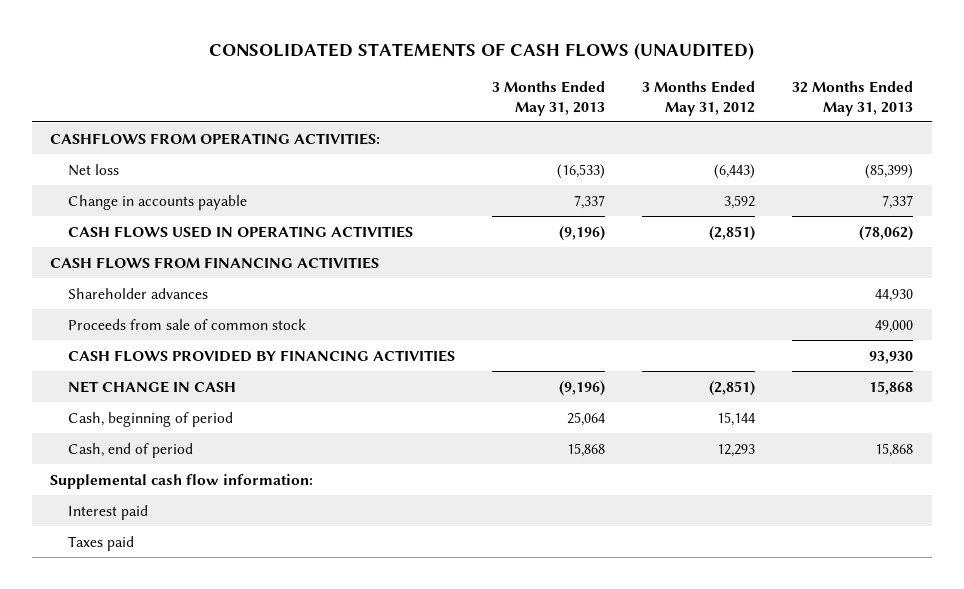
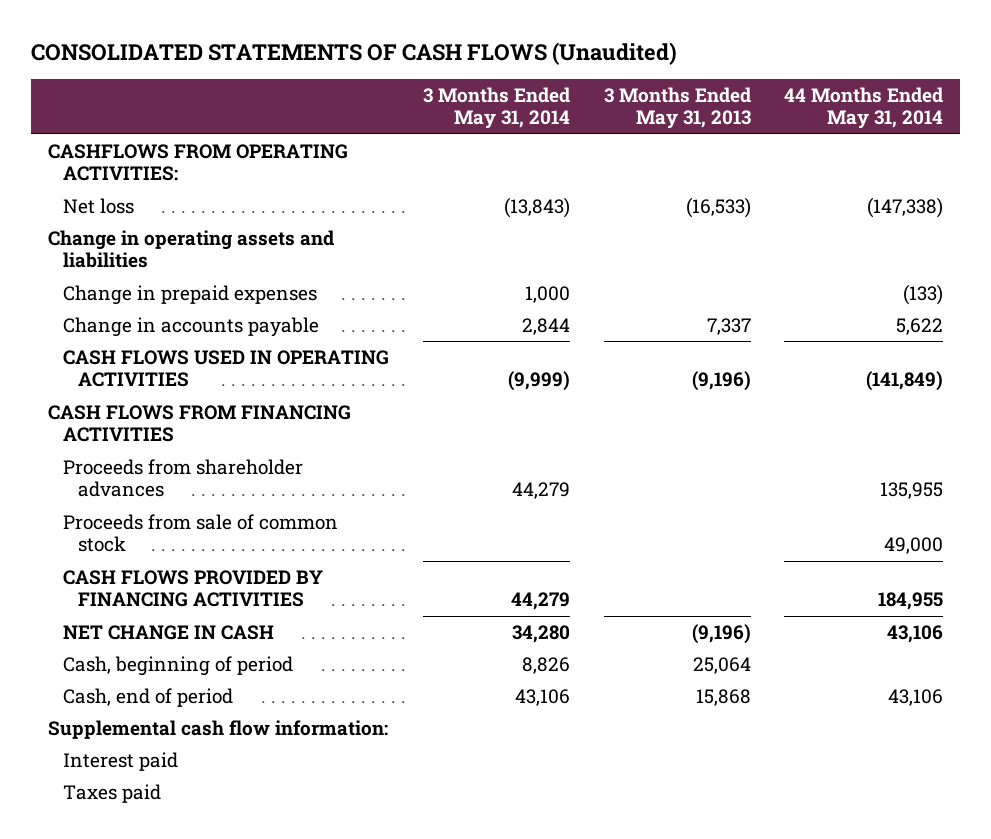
[208,43,754,61] CONSOLIDATED STATEMENTS OF CASH FLOWS (UNAUDITED) -> [30,42,677,66] CONSOLIDATED STATEMENTS OF CASH FLOWS (Unaudited)
[642,81,756,116] 3 Months Ended May 31, 2012 -> none
[792,81,914,116] 32 Months Ended May 31, 2013 -> none
none -> [422,87,570,130] 3 Months Ended May 31, 2014
none -> [784,87,944,130] 44 Months Ended May 31, 2014
none -> [47,230,334,269] Change in operating assets and liabilities
none -> [62,285,317,306] Change in prepaid expenses
[67,287,208,299] Shareholder advances -> [62,459,303,498] Proceeds from shareholder advances

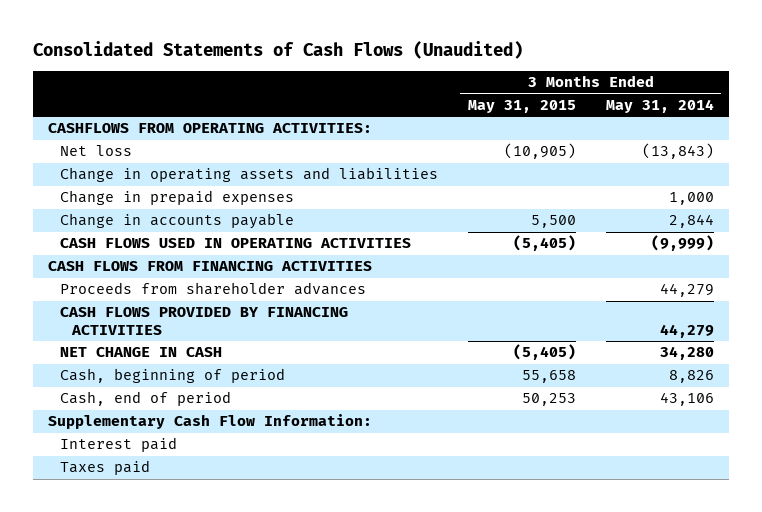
[30,42,677,66] CONSOLIDATED STATEMENTS OF CASH FLOWS (Unaudited) -> [33,41,524,60] Consolidated Statements of Cash Flows (Unaudited)
[603,87,751,130] 3 Months Ended May 31, 2013 -> none
[784,87,944,130] 44 Months Ended May 31, 2014 -> none
none -> [467,99,576,113] May 31, 2015
[62,514,338,553] Proceeds from sale of common stock -> none
[47,720,388,740] Supplemental cash flow information: -> [48,414,373,430] Supplementary Cash Flow Information:

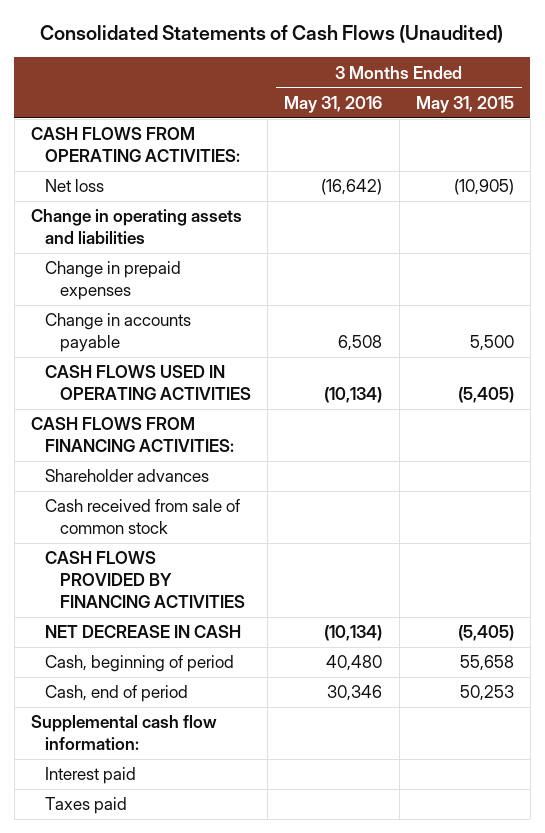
[605,98,714,113] May 31, 2014 -> none
none -> [284,96,383,114] May 31, 2016
[48,123,373,134] CASHFLOWS FROM OPERATING ACTIVITIES: -> [30,127,241,163] CASH FLOWS FROM OPERATING ACTIVITIES:
[48,261,373,272] CASH FLOWS FROM FINANCING ACTIVITIES -> [30,417,235,453] CASH FLOWS FROM FINANCING ACTIVITIES:
[60,282,367,296] Proceeds from shareholder advances -> [45,469,210,483] Shareholder advances
none -> [45,499,241,535] Cash received from sale of common stock
[60,347,223,358] NET CHANGE IN CASH -> [45,625,242,639] NET DECREASE IN CASH
[48,414,373,430] Supplementary Cash Flow Information: -> [30,715,217,751] Supplemental cash flow information:

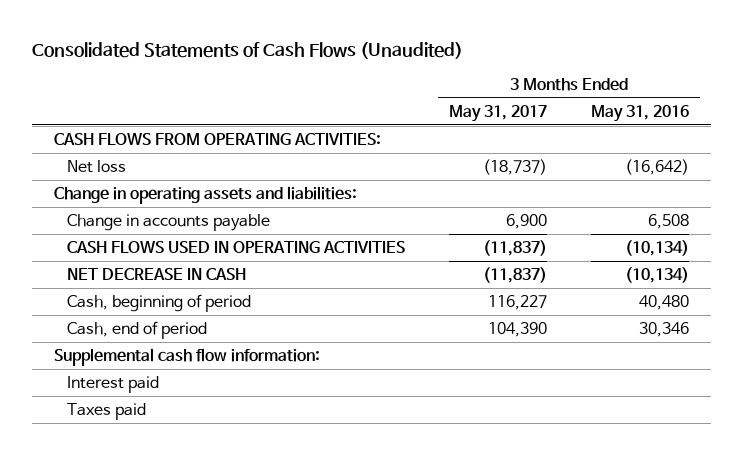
[415,96,514,114] May 31, 2015 -> none
none -> [448,104,547,122] May 31, 2017
[45,261,182,301] Change in prepaid expenses -> none
[30,209,242,245] Change in operating assets and liabilities -> [54,185,358,204] Change in operating assets and liabilities:
[30,417,235,453] CASH FLOWS FROM FINANCING ACTIVITIES: -> none
[45,469,210,483] Shareholder advances -> none
[45,499,241,535] Cash received from sale of common stock -> none
[45,551,246,609] CASH FLOWS PROVIDED BY FINANCING ACTIVITIES -> none

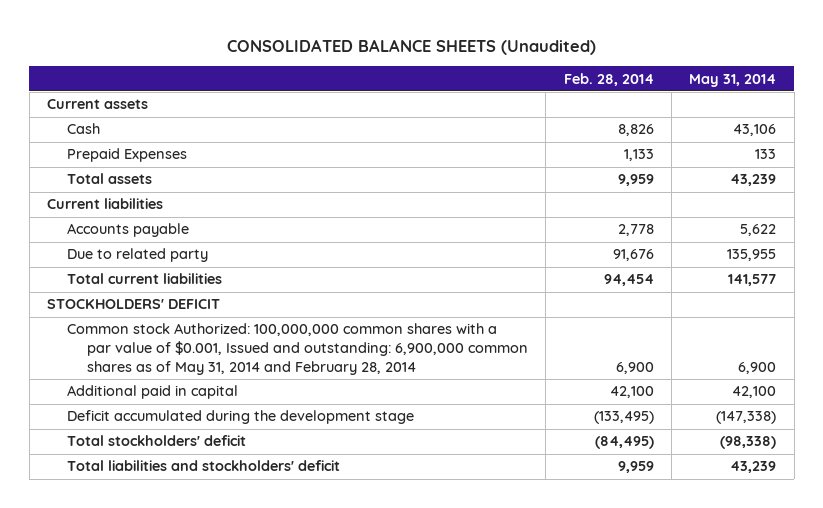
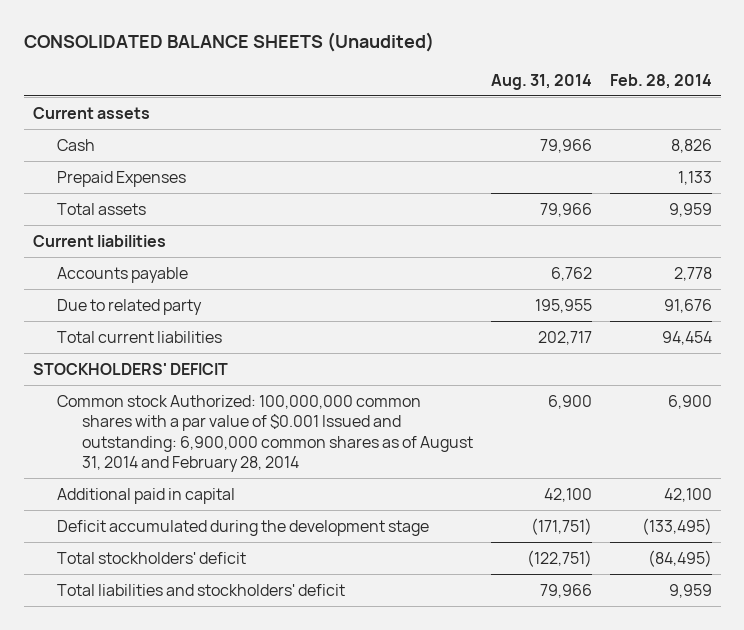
[689,73,777,87] May 31, 2014 -> none
none -> [490,73,592,90] Aug. 31, 2014
[67,323,529,375] Common stock Authorized: 100,000,000 common shares with a par value of $0.001, Issued and outstanding: 6,900,000 common shares as of May 31, 2014 and February 28, 2014 -> [57,394,474,472] Common stock Authorized: 100,000,000 common shares with a par value of $0.001 Issued and outstanding: 6,900,000 common shares as of August 31, 2014 and February 28, 2014

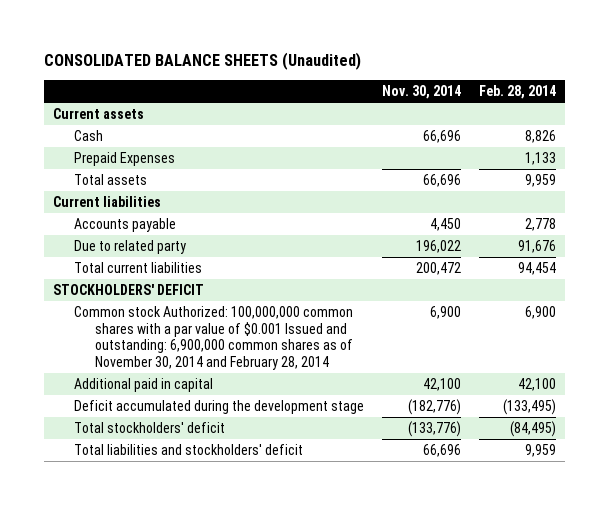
[490,73,592,90] Aug. 31, 2014 -> none
none -> [382,85,462,100] Nov. 30, 2014
[57,394,474,472] Common stock Authorized: 100,000,000 common shares with a par value of $0.001 Issued and outstanding: 6,900,000 common shares as of August 31, 2014 and February 28, 2014 -> [74,305,354,370] Common stock Authorized: 100,000,000 common shares with a par value of $0.001 Issued and outstanding: 6,900,000 common shares as of November 30, 2014 and February 28, 2014

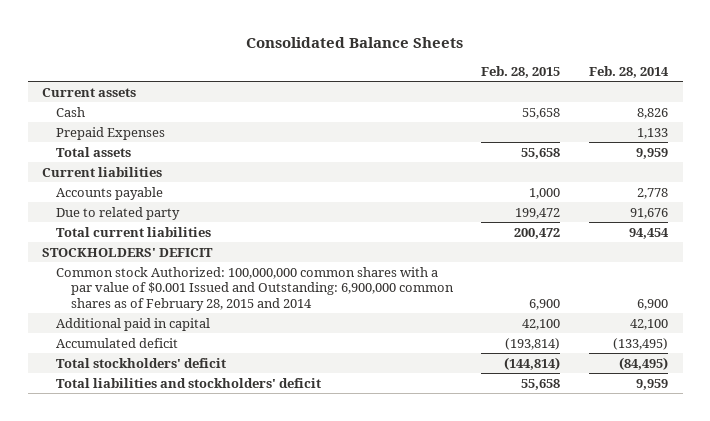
[44,52,362,71] CONSOLIDATED BALANCE SHEETS (Unaudited) -> [246,36,464,48] Consolidated Balance Sheets
[382,85,462,100] Nov. 30, 2014 -> none
none -> [481,65,561,78] Feb. 28, 2015
[74,305,354,370] Common stock Authorized: 100,000,000 common shares with a par value of $0.001 Issued and outstanding: 6,900,000 common shares as of November 30, 2014 and February 28, 2014 -> [56,266,454,311] Common stock Authorized: 100,000,000 common shares with a par value of $0.001 Issued and Outstanding: 6,900,000 common shares as of February 28, 2015 and 2014
[74,399,365,414] Deficit accumulated during the development stage -> [56,337,179,348] Accumulated deficit

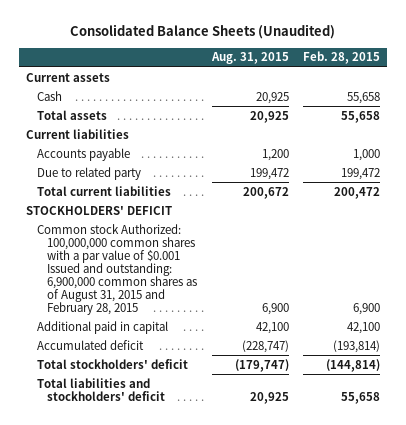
[246,36,464,48] Consolidated Balance Sheets -> [70,24,336,40] Consolidated Balance Sheets (Unaudited)
[589,65,670,78] Feb. 28, 2014 -> none
none -> [210,52,289,65] Aug. 31, 2015
[56,126,166,140] Prepaid Expenses -> none
[56,266,454,311] Common stock Authorized: 100,000,000 common shares with a par value of $0.001 Issued and Outstanding: 6,900,000 common shares as of February 28, 2015 and 2014 -> [36,223,198,315] Common stock Authorized: 100,000,000 common shares with a par value of $0.001 Issued and outstanding: 6,900,000 common shares as of August 31, 2015 and February 28, 2015

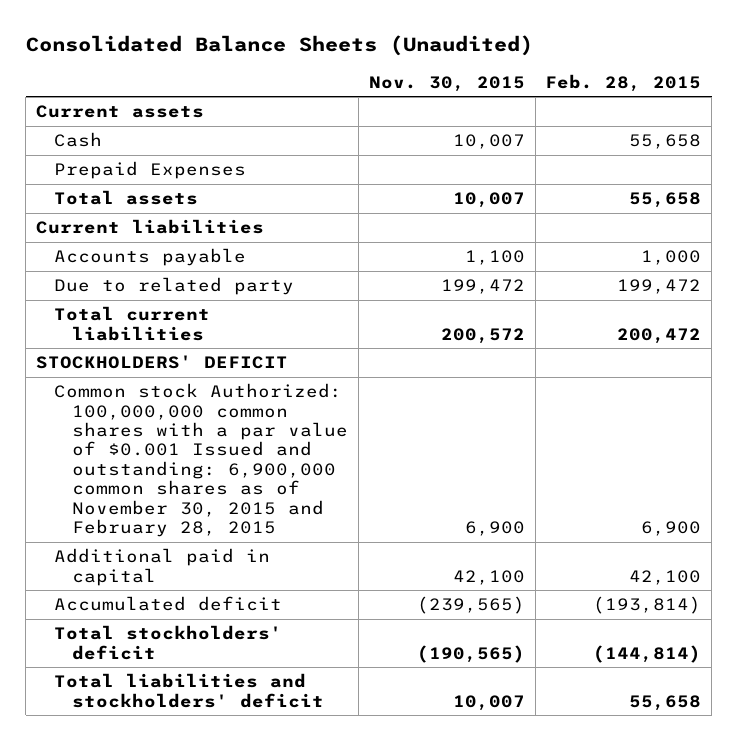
[210,52,289,65] Aug. 31, 2015 -> none
none -> [368,75,525,92] Nov. 30, 2015
none -> [54,161,247,180] Prepaid Expenses
[36,223,198,315] Common stock Authorized: 100,000,000 common shares with a par value of $0.001 Issued and outstanding: 6,900,000 common shares as of August 31, 2015 and February 28, 2015 -> [54,383,349,537] Common stock Authorized: 100,000,000 common shares with a par value of $0.001 Issued and outstanding: 6,900,000 common shares as of November 30, 2015 and February 28, 2015

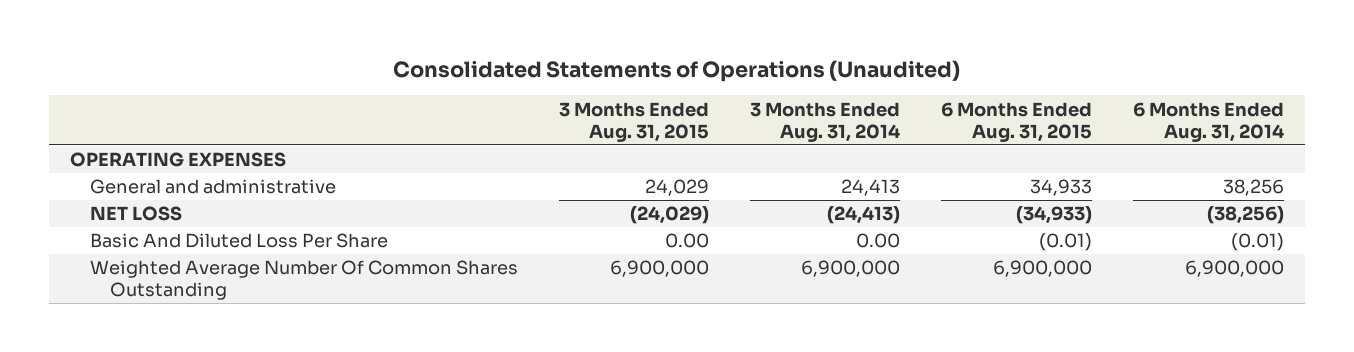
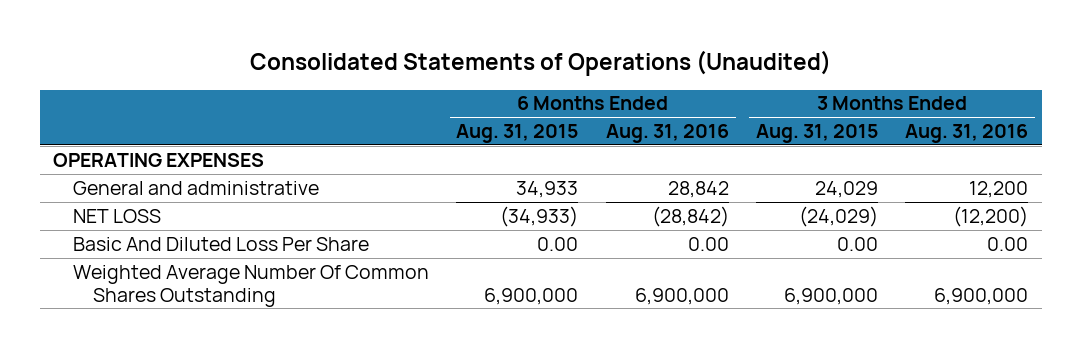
[749,101,900,142] 3 Months Ended Aug. 31, 2014 -> none
[1133,101,1285,142] 6 Months Ended Aug. 31, 2014 -> none
none -> [605,124,729,144] Aug. 31, 2016
none -> [905,124,1029,144] Aug. 31, 2016
[1038,233,1092,252] (0.01) -> [537,236,579,251] 0.00

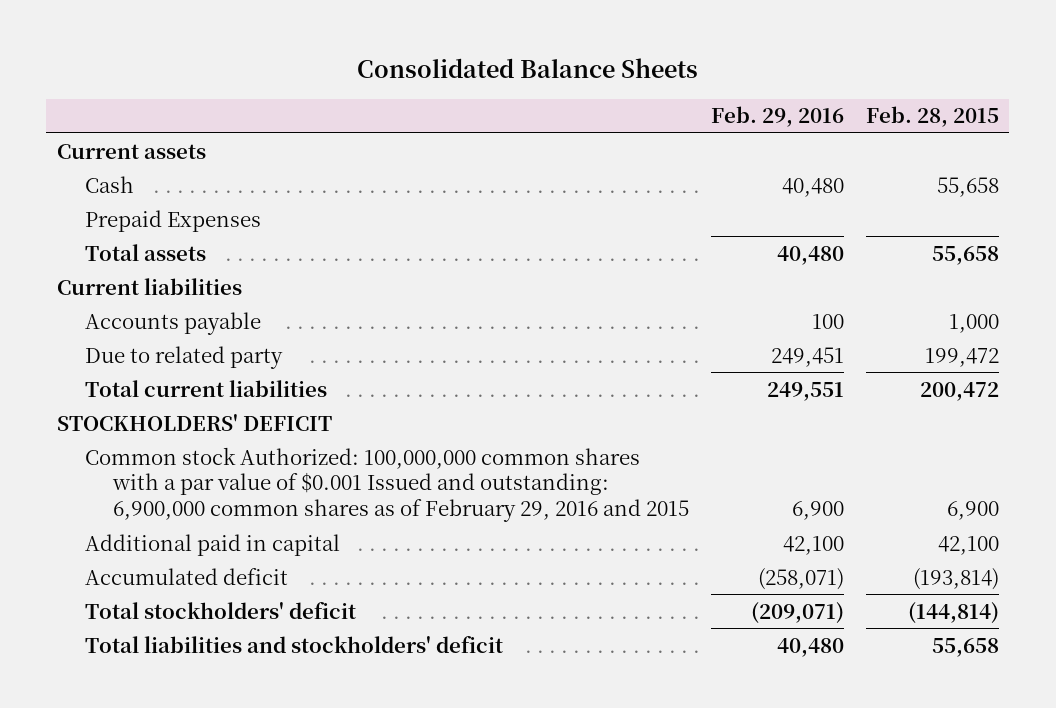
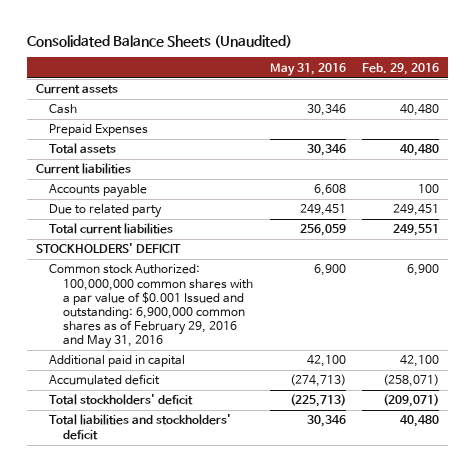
[356,58,698,79] Consolidated Balance Sheets -> [27,34,293,48] Consolidated Balance Sheets (Unaudited)
[865,106,999,128] Feb. 28, 2015 -> none
none -> [269,62,346,76] May 31, 2016
[85,446,690,523] Common stock Authorized: 100,000,000 common shares with a par value of $0.001 Issued and outstanding: 6,900,000 common shares as of February 29, 2016 and 2015 -> [49,264,253,349] Common stock Authorized: 100,000,000 common shares with a par value of $0.001 Issued and outstanding: 6,900,000 common shares as of February 29, 2016 and May 31, 2016

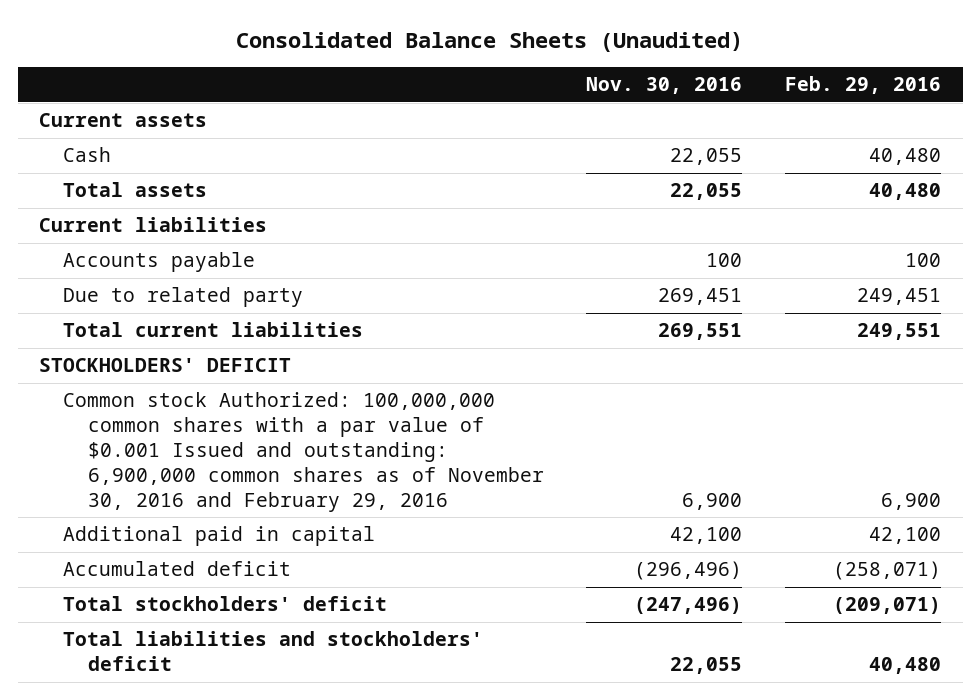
[269,62,346,76] May 31, 2016 -> none
none -> [586,77,743,95] Nov. 30, 2016
[49,124,149,137] Prepaid Expenses -> none
[49,264,253,349] Common stock Authorized: 100,000,000 common shares with a par value of $0.001 Issued and outstanding: 6,900,000 common shares as of February 29, 2016 and May 31, 2016 -> [63,392,544,512] Common stock Authorized: 100,000,000 common shares with a par value of $0.001 Issued and outstanding: 6,900,000 common shares as of November 30, 2016 and February 29, 2016

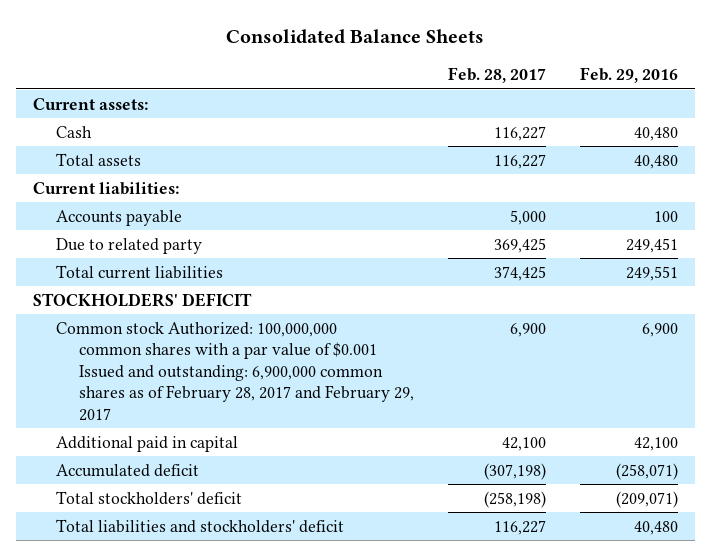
[236,31,744,52] Consolidated Balance Sheets (Unaudited) -> [226,28,485,44] Consolidated Balance Sheets
[586,77,743,95] Nov. 30, 2016 -> none
none -> [448,67,547,84] Feb. 28, 2017
[39,113,208,128] Current assets -> [32,97,148,110] Current assets:
[39,217,268,233] Current liabilities -> [32,181,179,195] Current liabilities:
[63,392,544,512] Common stock Authorized: 100,000,000 common shares with a par value of $0.001 Issued and outstanding: 6,900,000 common shares as of November 30, 2016 and February 29, 2016 -> [55,321,415,421] Common stock Authorized: 100,000,000 common shares with a par value of $0.001 Issued and outstanding: 6,900,000 common shares as of February 28, 2017 and February 29, 2017

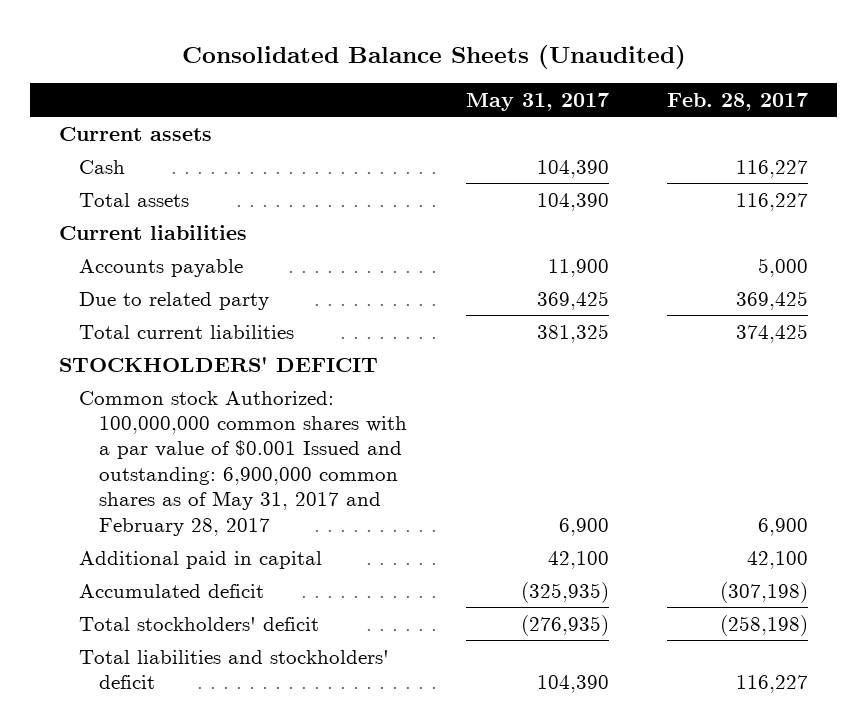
[226,28,485,44] Consolidated Balance Sheets -> [181,44,686,69] Consolidated Balance Sheets (Unaudited)
[579,67,678,84] Feb. 29, 2016 -> none
none -> [465,92,609,111] May 31, 2017
[32,97,148,110] Current assets: -> [59,126,213,141] Current assets
[32,181,179,195] Current liabilities: -> [59,224,248,240] Current liabilities
[55,321,415,421] Common stock Authorized: 100,000,000 common shares with a par value of $0.001 Issued and outstanding: 6,900,000 common shares as of February 28, 2017 and February 29, 2017 -> [79,390,408,536] Common stock Authorized: 100,000,000 common shares with a par value of $0.001 Issued and outstanding: 6,900,000 common shares as of May 31, 2017 and February 28, 2017

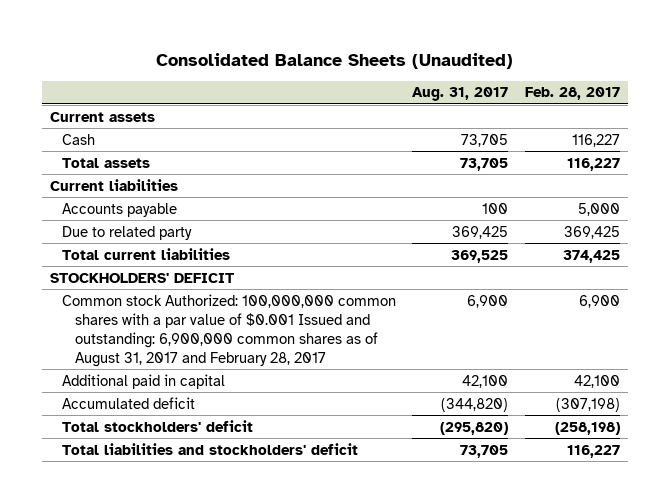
[465,92,609,111] May 31, 2017 -> none
none -> [412,87,509,102] Aug. 31, 2017
[79,390,408,536] Common stock Authorized: 100,000,000 common shares with a par value of $0.001 Issued and outstanding: 6,900,000 common shares as of May 31, 2017 and February 28, 2017 -> [62,293,397,367] Common stock Authorized: 100,000,000 common shares with a par value of $0.001 Issued and outstanding: 6,900,000 common shares as of August 31, 2017 and February 28, 2017

